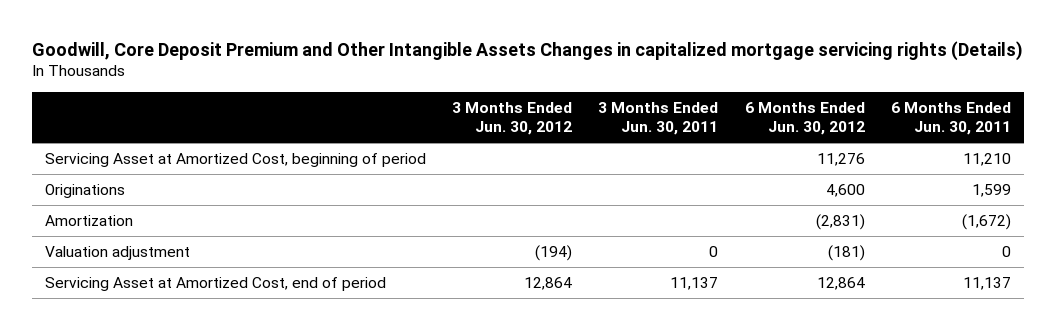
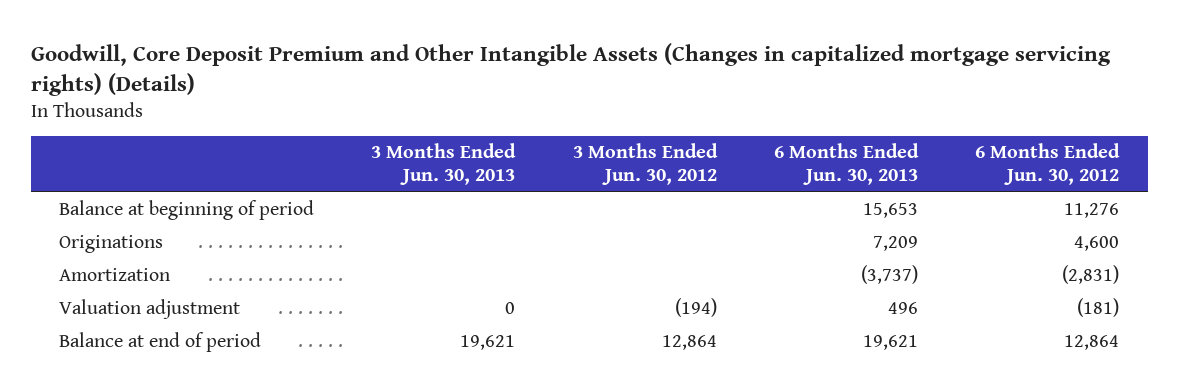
[31,40,1023,61] Goodwill, Core Deposit Premium and Other Intangible Assets Changes in capitalized mortgage servicing rights (Details) -> [30,42,1111,96] Goodwill, Core Deposit Premium and Other Intangible Assets (Changes in capitalized mortgage servicing rights) (Details)
[598,101,719,136] 3 Months Ended Jun. 30, 2011 -> none
[890,101,1011,136] 6 Months Ended Jun. 30, 2011 -> none
none -> [371,143,517,186] 3 Months Ended Jun. 30, 2013
none -> [774,143,920,186] 6 Months Ended Jun. 30, 2013
[44,152,426,167] Servicing Asset at Amortized Cost, beginning of period -> [59,200,315,221] Balance at beginning of period
[44,276,386,291] Servicing Asset at Amortized Cost, end of period -> [59,332,262,353] Balance at end of period

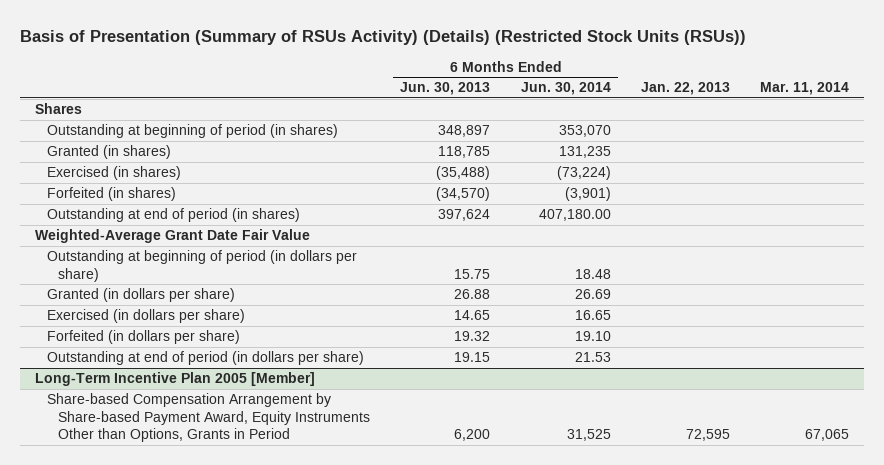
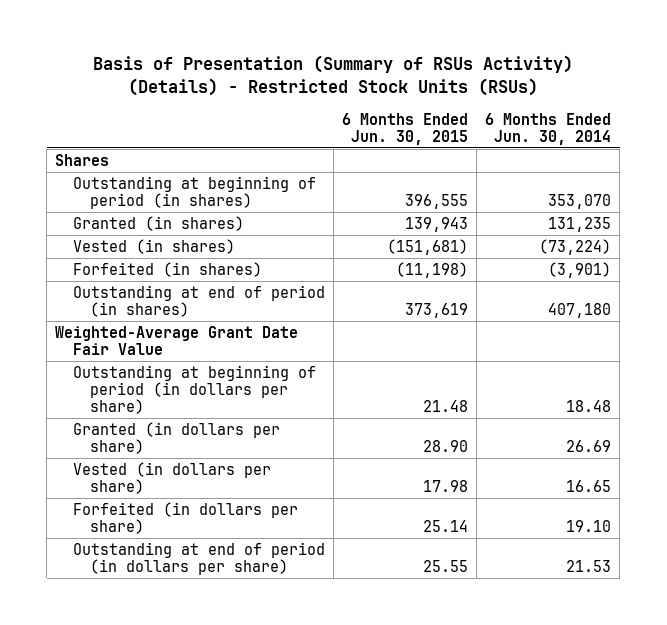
[19,29,746,45] Basis of Presentation (Summary of RSUs Activity) (Details) (Restricted Stock Units (RSUs)) -> [93,54,574,96] Basis of Presentation (Summary of RSUs Activity) (Details) - Restricted Stock Units (RSUs)
[400,82,491,96] Jun. 30, 2013 -> none
[640,82,730,96] Jan. 22, 2013 -> none
[759,82,849,96] Mar. 11, 2014 -> none
none -> [341,112,468,145] 6 Months Ended Jun. 30, 2015
[46,166,181,181] Exercised (in shares) -> [72,238,235,254] Vested (in shares)
[538,209,611,222] 407,180.00 -> [548,302,612,318] 407,180
[46,309,245,324] Exercised (in dollars per share) -> [72,461,271,494] Vested (in dollars per share)
[34,372,315,387] Long-Term Incentive Plan 2005 [Member] -> none
[46,393,371,443] Share-based Compensation Arrangement by Share-based Payment Award, Equity Instruments Other than Options, Grants in Period -> none

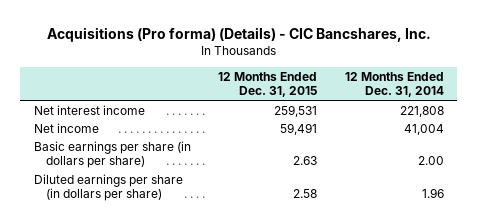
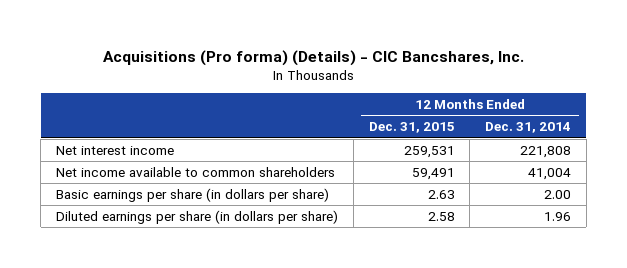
[34,122,100,133] Net income -> [56,166,336,177] Net income available to common shareholders

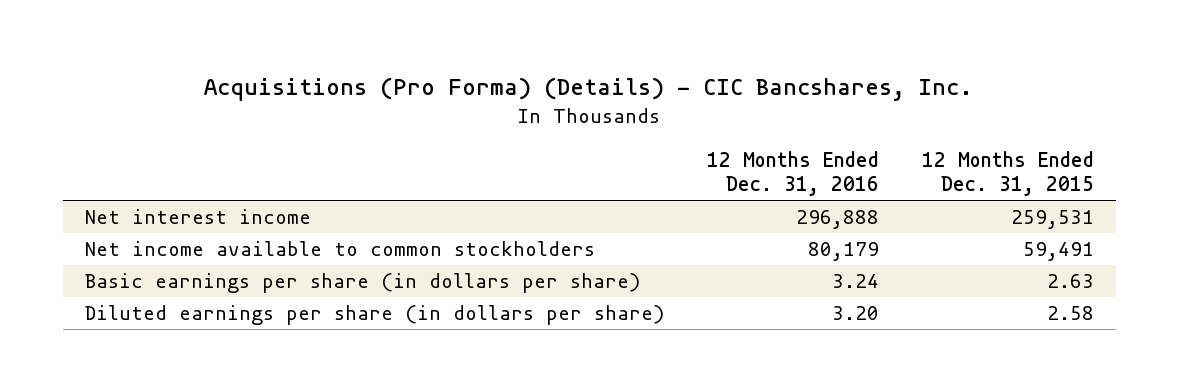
[102,49,524,66] Acquisitions (Pro forma) (Details) - CIC Bancshares, Inc. -> [204,77,974,102] Acquisitions (Pro Forma) (Details) - CIC Bancshares, Inc.
[485,122,572,134] Dec. 31, 2014 -> none
none -> [706,151,879,197] 12 Months Ended Dec. 31, 2016
[56,166,336,177] Net income available to common shareholders -> [84,241,595,257] Net income available to common stockholders

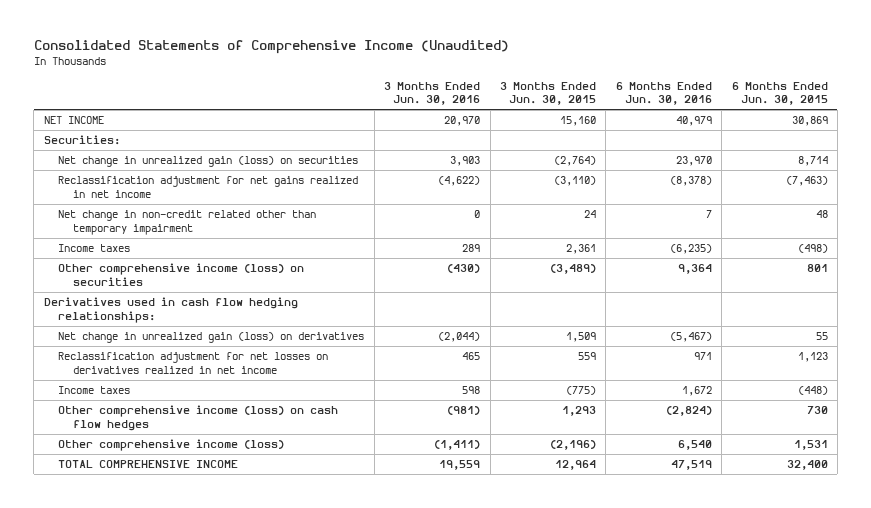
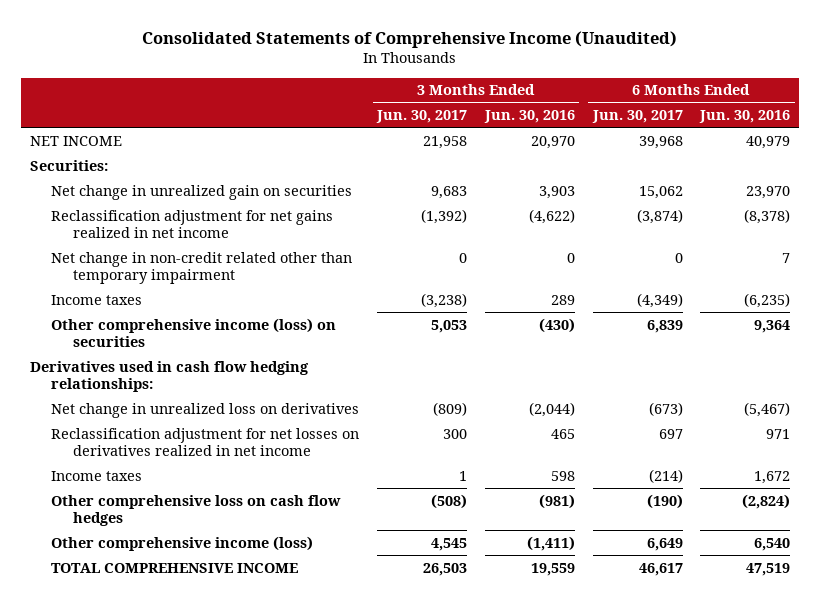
[499,81,596,106] 3 Months Ended Jun. 30, 2015 -> none
[731,81,828,106] 6 Months Ended Jun. 30, 2015 -> none
none -> [376,109,468,123] Jun. 30, 2017
none -> [591,109,683,123] Jun. 30, 2017
[58,156,359,168] Net change in unrealized gain (loss) on securities -> [51,184,353,200] Net change in unrealized gain on securities
[58,332,365,344] Net change in unrealized gain (loss) on derivatives -> [51,402,360,418] Net change in unrealized loss on derivatives
[58,405,339,431] Other comprehensive income (loss) on cash flow hedges -> [51,494,342,527] Other comprehensive loss on cash flow hedges

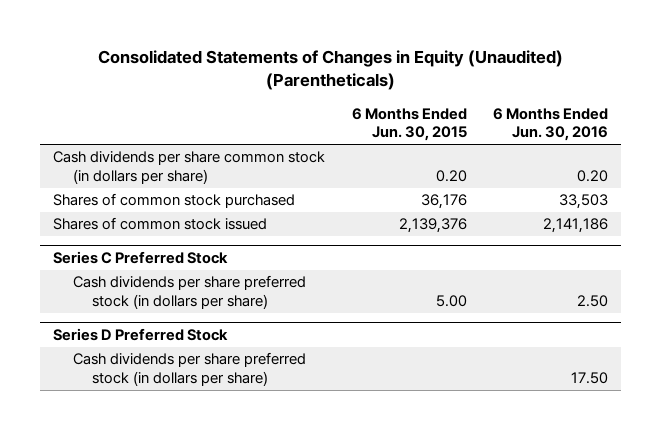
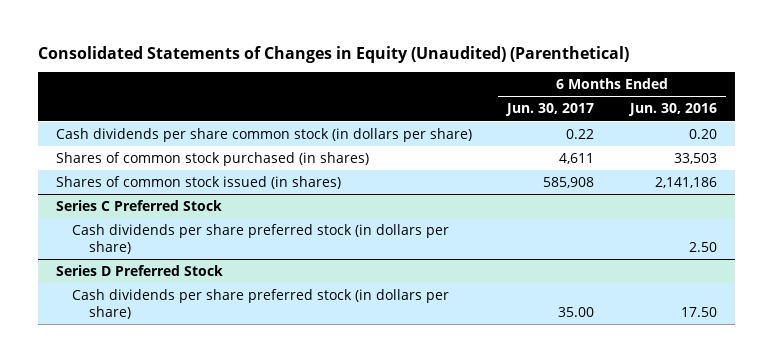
[97,50,563,91] Consolidated Statements of Changes in Equity (Unaudited) (Parentheticals) -> [37,45,629,63] Consolidated Statements of Changes in Equity (Unaudited) (Parenthetical)
[351,107,467,142] 6 Months Ended Jun. 30, 2015 -> none
none -> [505,103,595,117] Jun. 30, 2017
[53,193,296,209] Shares of common stock purchased -> [55,151,369,166] Shares of common stock purchased (in shares)
[53,217,268,231] Shares of common stock issued -> [55,175,341,189] Shares of common stock issued (in shares)

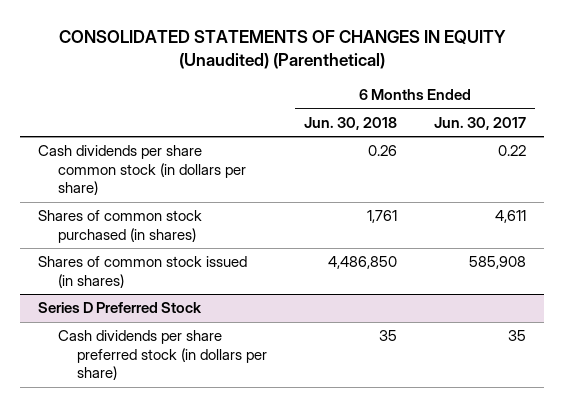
[37,45,629,63] Consolidated Statements of Changes in Equity (Unaudited) (Parenthetical) -> [58,29,506,69] CONSOLIDATED STATEMENTS OF CHANGES IN EQUITY (Unaudited) (Parenthetical)
[627,103,717,117] Jun. 30, 2016 -> none
none -> [303,116,397,130] Jun. 30, 2018
[55,199,222,211] Series C Preferred Stock -> none
[72,223,450,254] Cash dividends per share preferred stock (in dollars per share) -> none
[558,306,595,317] 35.00 -> [507,330,526,342] 35

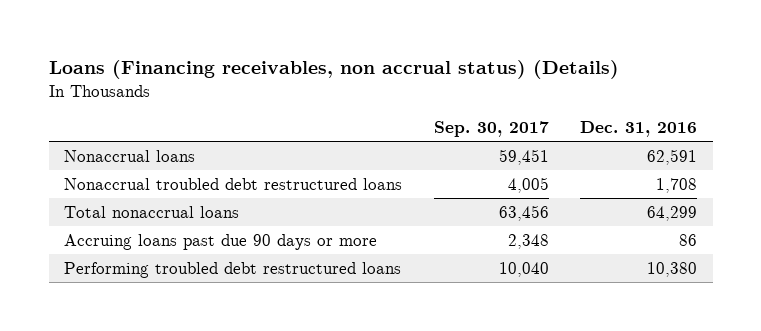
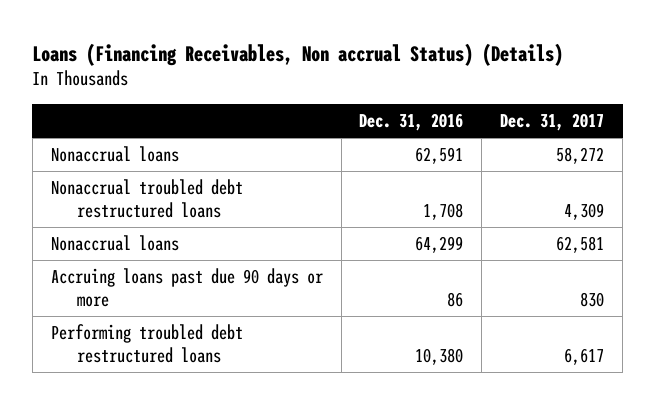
[48,60,619,80] Loans (Financing receivables, non accrual status) (Details) -> [32,42,564,66] Loans (Financing Receivables, Non accrual Status) (Details)
[433,121,549,138] Sep. 30, 2017 -> none
none -> [500,112,605,131] Dec. 31, 2017
[64,205,240,218] Total nonaccrual loans -> [50,235,179,252] Nonaccrual loans

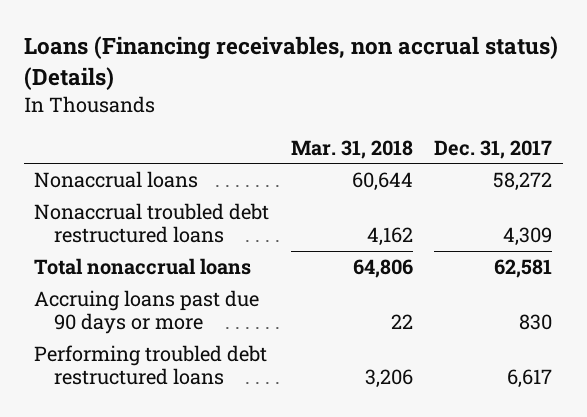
[32,42,564,66] Loans (Financing Receivables, Non accrual Status) (Details) -> [23,36,558,91] Loans (Financing receivables, non accrual status) (Details)
[359,112,464,131] Dec. 31, 2016 -> none
none -> [290,139,413,159] Mar. 31, 2018
[50,235,179,252] Nonaccrual loans -> [34,258,252,276] Total nonaccrual loans

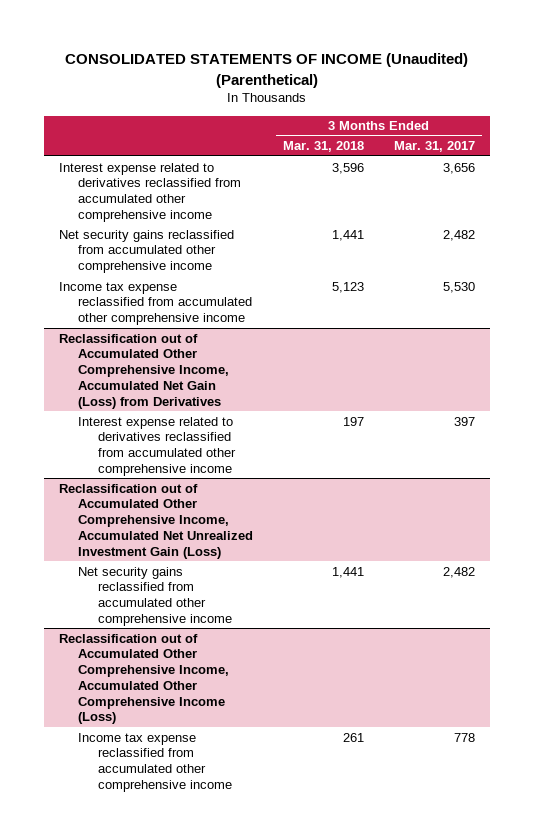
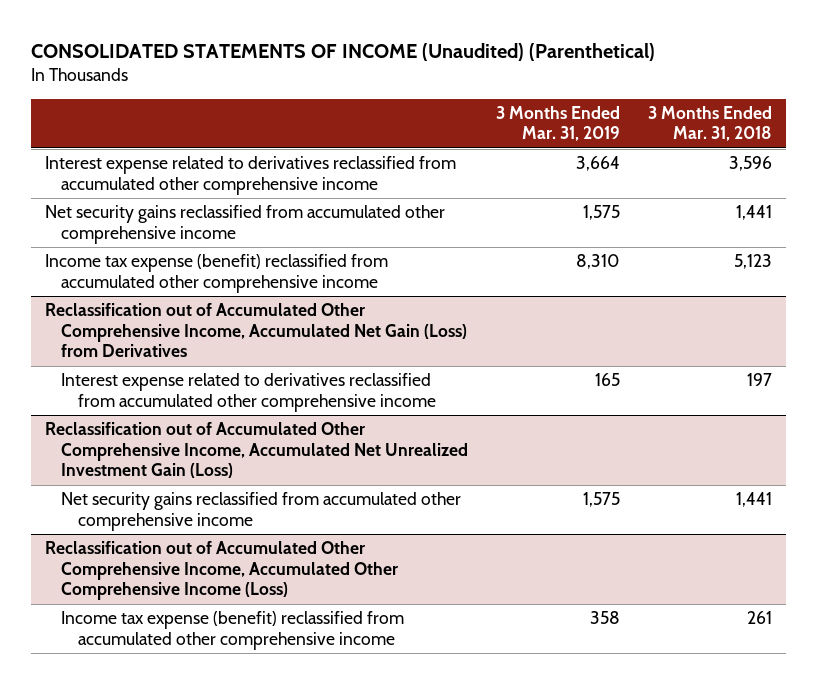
[393,141,475,153] Mar. 31, 2017 -> none
none -> [496,106,621,142] 3 Months Ended Mar. 31, 2019
[58,281,253,326] Income tax expense reclassified from accumulated other comprehensive income -> [45,254,389,293] Income tax expense (benefit) reclassified from accumulated other comprehensive income
[78,732,232,792] Income tax expense reclassified from accumulated other comprehensive income -> [61,611,405,650] Income tax expense (benefit) reclassified from accumulated other comprehensive income

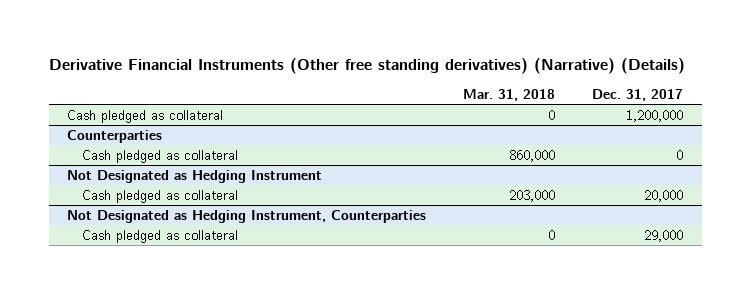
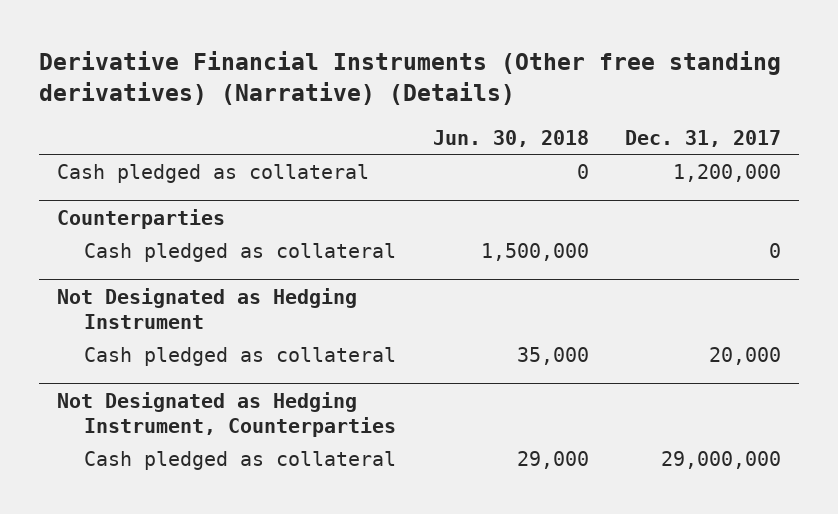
[463,89,556,102] Mar. 31, 2018 -> none
none -> [432,130,589,148] Jun. 30, 2018
[644,229,684,242] 29,000 -> [661,450,782,469] 29,000,000

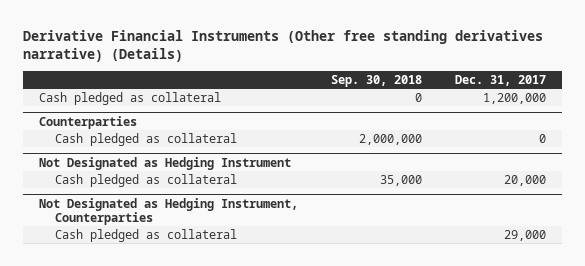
[38,50,781,106] Derivative Financial Instruments (Other free standing derivatives) (Narrative) (Details) -> [22,30,543,63] Derivative Financial Instruments (Other free standing derivatives narrative) (Details)
[432,130,589,148] Jun. 30, 2018 -> none
none -> [330,74,422,87] Sep. 30, 2018
[661,450,782,469] 29,000,000 -> [503,229,546,241] 29,000

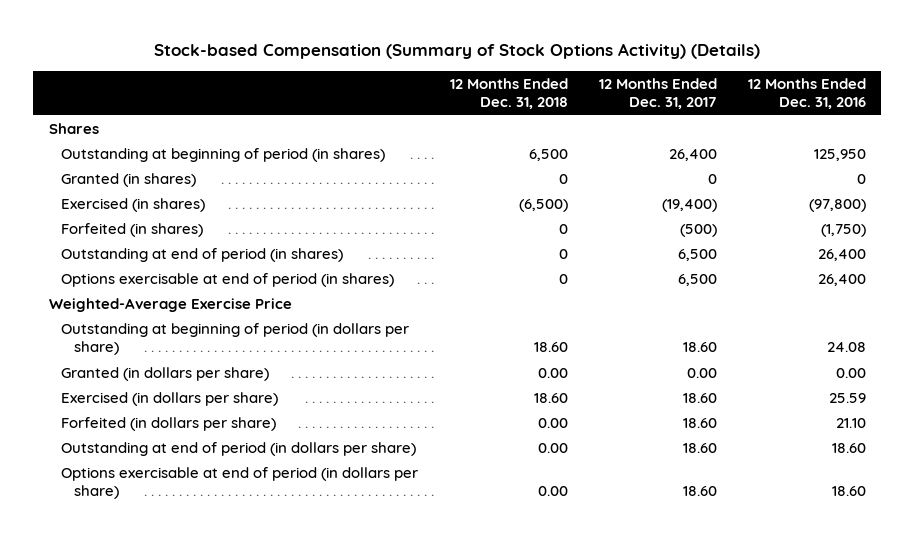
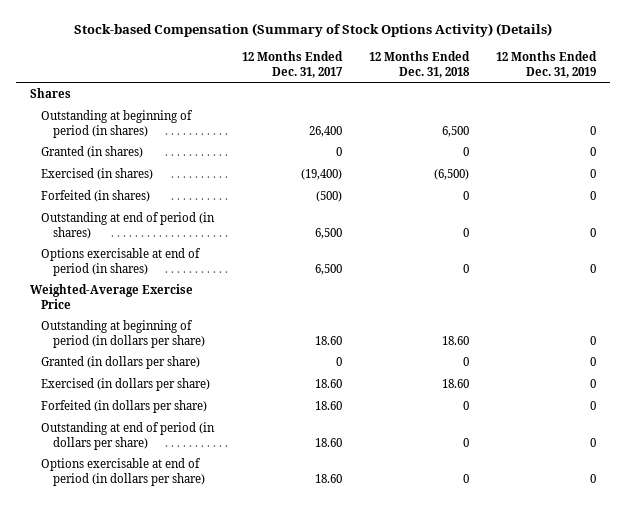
[747,77,866,110] 12 Months Ended Dec. 31, 2016 -> none
none -> [496,50,598,78] 12 Months Ended Dec. 31, 2019
[537,367,568,378] 0.00 -> [463,356,470,366] 0
[686,367,717,378] 0.00 -> [335,356,342,366] 0
[537,417,568,428] 0.00 -> [463,400,470,410] 0
[537,442,568,453] 0.00 -> [463,437,470,447] 0
[537,486,568,497] 0.00 -> [463,473,470,483] 0

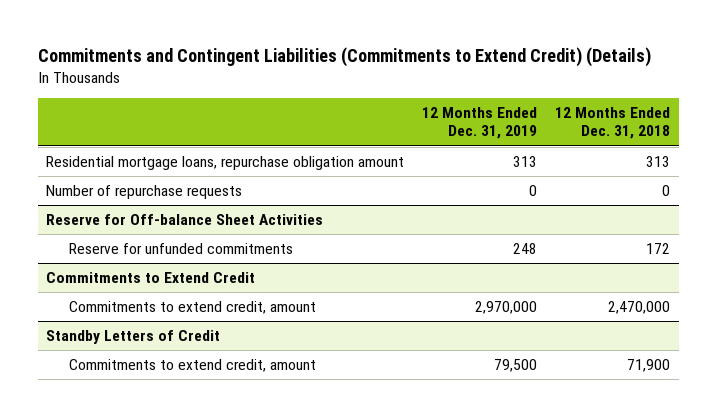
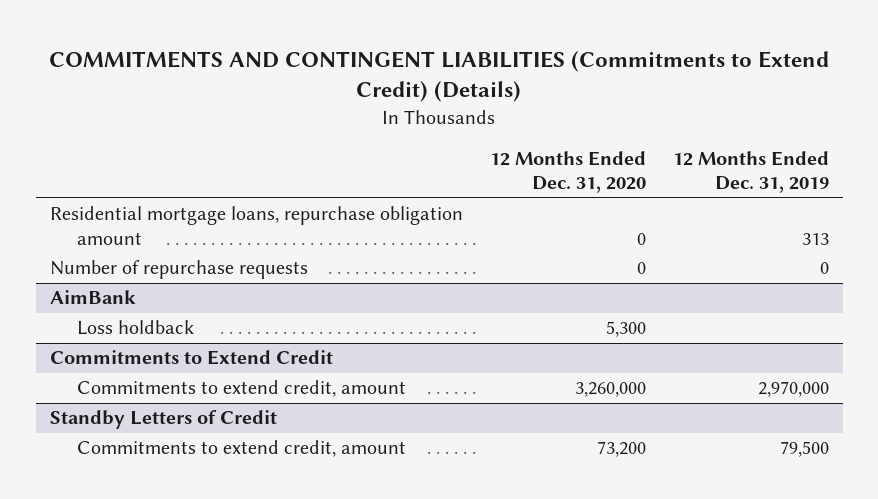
[37,46,651,67] Commitments and Contingent Liabilities (Commitments to Extend Credit) (Details) -> [49,50,830,103] COMMITMENTS AND CONTINGENT LIABILITIES (Commitments to Extend Credit) (Details)
[555,107,671,140] 12 Months Ended Dec. 31, 2018 -> none
none -> [489,151,646,194] 12 Months Ended Dec. 31, 2020
[46,214,324,226] Reserve for Off-balance Sheet Activities -> none
[68,243,293,255] Reserve for unfunded commitments -> none
none -> [49,290,136,305] AimBank
none -> [76,320,194,336] Loss holdback

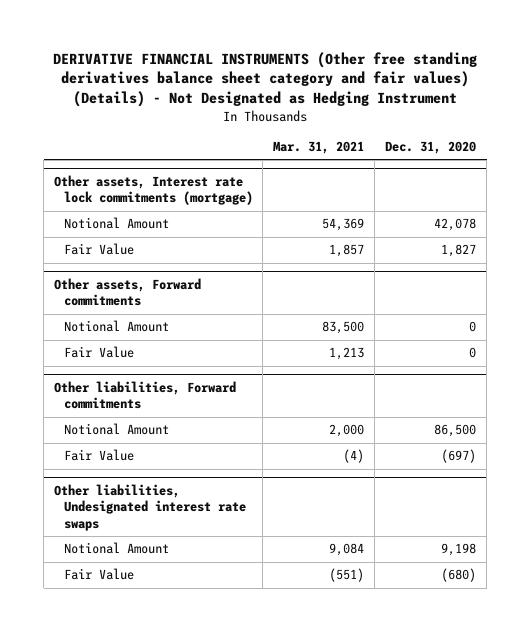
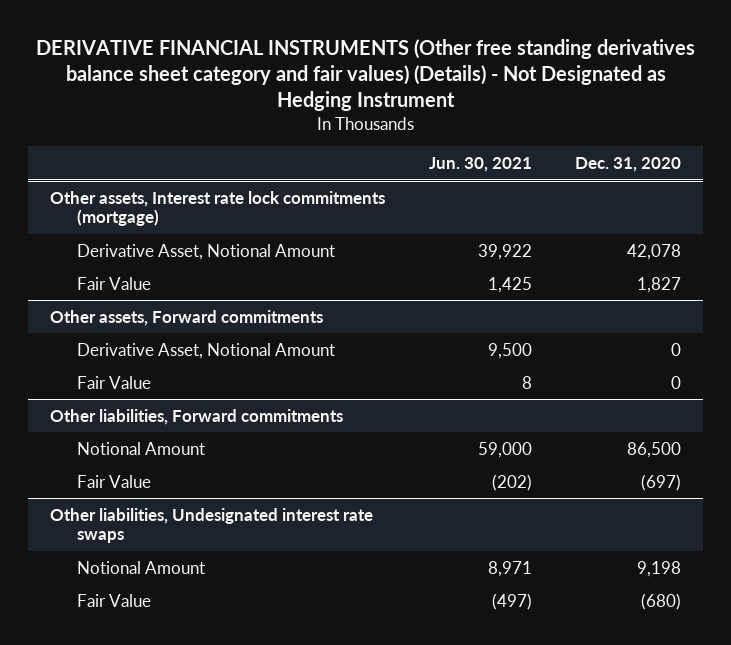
[273,140,365,154] Mar. 31, 2021 -> none
none -> [428,157,532,173] Jun. 30, 2021
[63,217,169,230] Notional Amount -> [77,243,336,260] Derivative Asset, Notional Amount
[63,320,169,333] Notional Amount -> [77,342,336,359] Derivative Asset, Notional Amount

